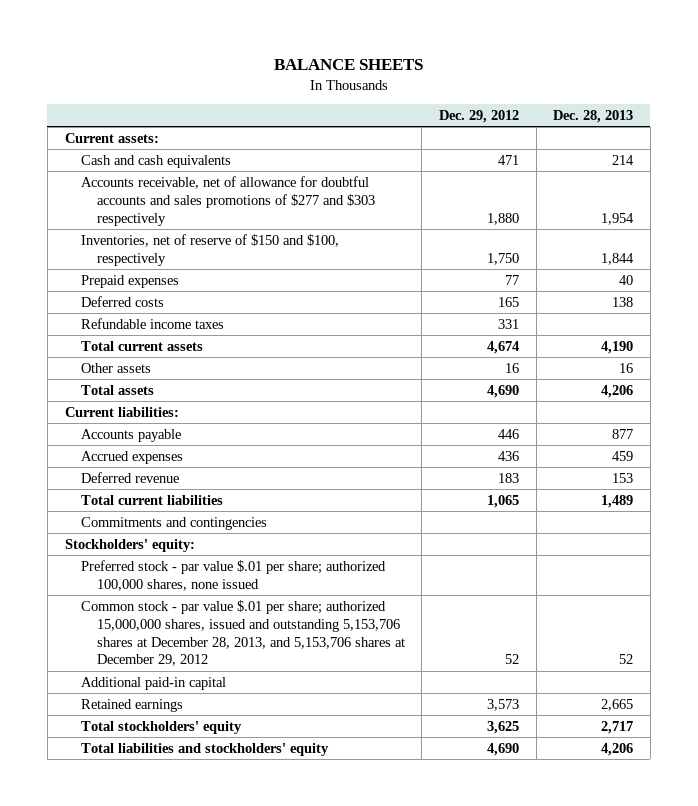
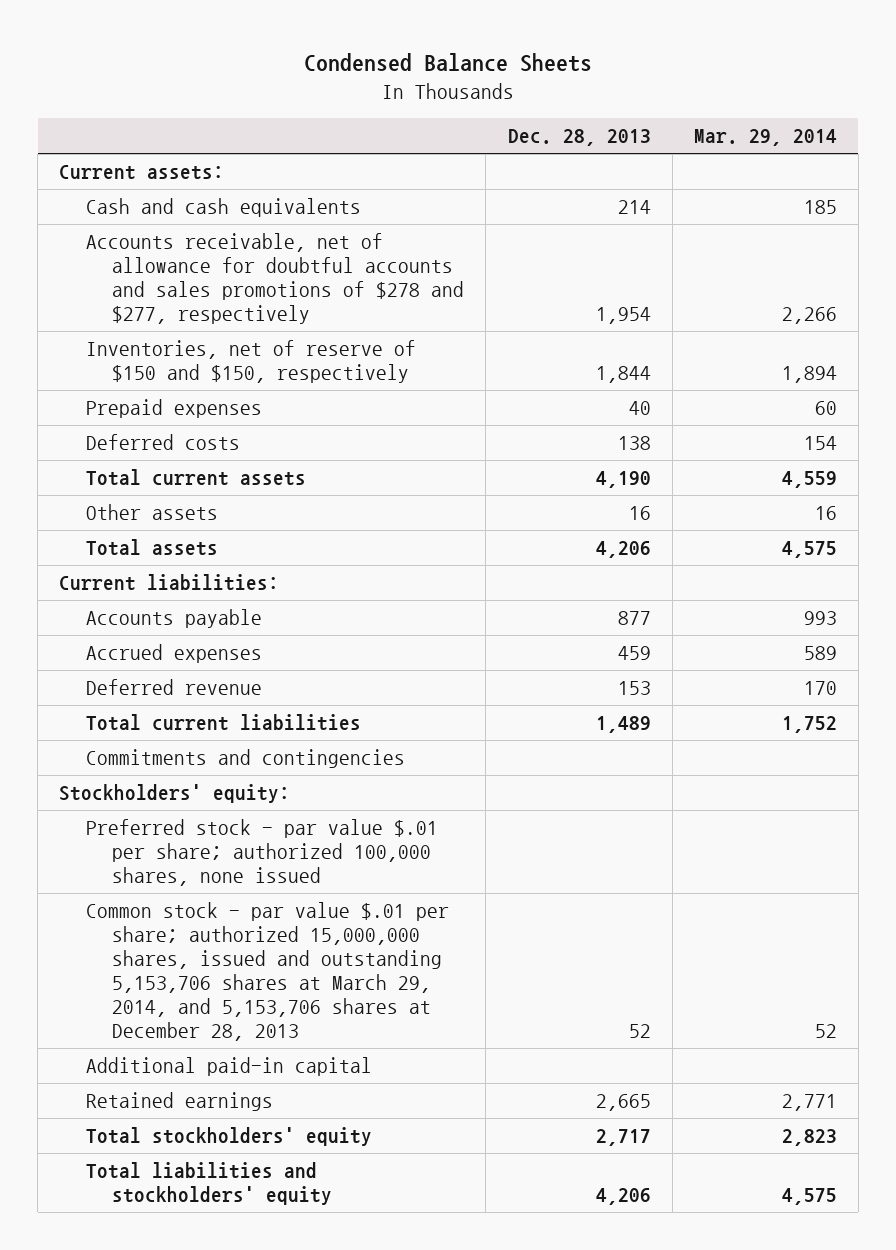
[273,59,423,71] BALANCE SHEETS -> [304,52,593,72] Condensed Balance Sheets
[439,110,520,124] Dec. 29, 2012 -> none
none -> [693,129,837,147] Mar. 29, 2014
[80,175,375,226] Accounts receivable, net of allowance for doubtful accounts and sales promotions of $277 and $303 respectively -> [85,233,465,325] Accounts receivable, net of allowance for doubtful accounts and sales promotions of $278 and $277, respectively
[80,233,339,266] Inventories, net of reserve of $150 and $100, respectively -> [85,340,416,384] Inventories, net of reserve of $150 and $150, respectively
[80,317,224,329] Refundable income taxes -> none
[80,599,405,667] Common stock - par value $.01 per share; authorized 15,000,000 shares, issued and outstanding 5,153,706 shares at December 28, 2013, and 5,153,706 shares at December 29, 2012 -> [85,902,449,1042] Common stock - par value $.01 per share; authorized 15,000,000 shares, issued and outstanding 5,153,706 shares at March 29, 2014, and 5,153,706 shares at December 28, 2013

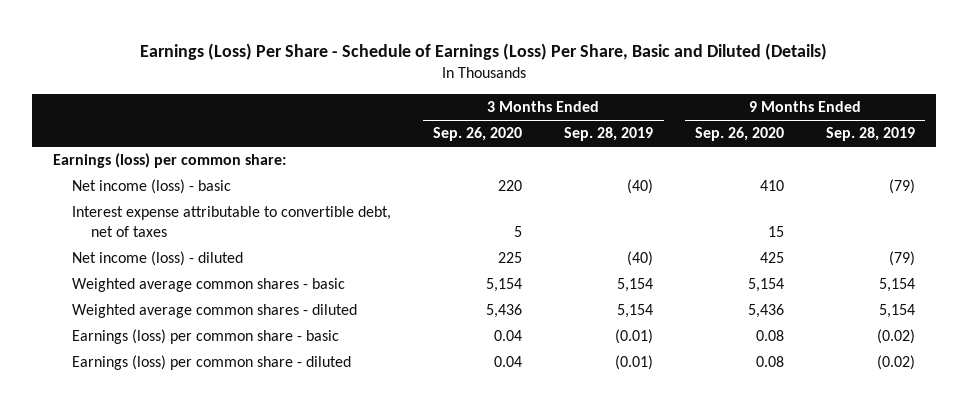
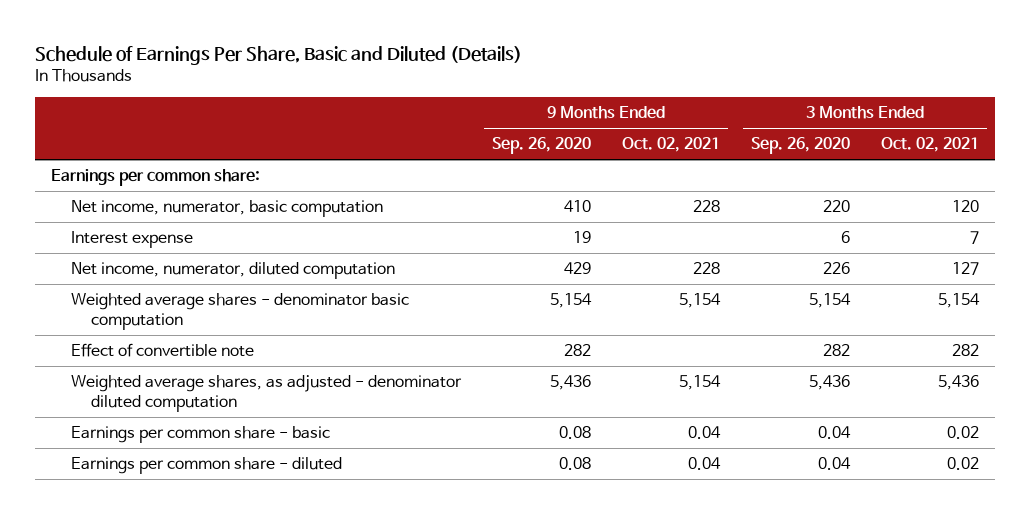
[140,42,828,60] Earnings (Loss) Per Share - Schedule of Earnings (Loss) Per Share, Basic and Diluted (Details) -> [35,45,523,65] Schedule of Earnings Per Share, Basic and Diluted (Details)
[564,127,654,142] Sep. 28, 2019 -> none
[825,127,915,142] Sep. 28, 2019 -> none
none -> [622,137,721,153] Oct. 02, 2021
none -> [881,137,980,153] Oct. 02, 2021
[53,153,287,169] Earnings (loss) per common share: -> [50,169,260,187] Earnings per common share:
[72,179,232,195] Net income (loss) - basic -> [70,200,383,218] Net income, numerator, basic computation
[72,206,392,238] Interest expense attributable to convertible debt, net of taxes -> [70,231,193,249] Interest expense
[514,226,523,238] 5 -> [841,231,851,244] 6
[768,226,785,238] 15 -> [573,231,592,244] 19
[72,251,244,267] Net income (loss) - diluted -> [70,262,395,280] Net income, numerator, diluted computation
[498,252,523,264] 225 -> [823,262,851,275] 226
[760,252,785,264] 425 -> [564,262,592,275] 429
[72,278,346,293] Weighted average common shares - basic -> [70,293,409,330] Weighted average shares - denominator basic computation
none -> [70,343,254,358] Effect of convertible note
[72,304,358,319] Weighted average common shares - diluted -> [70,375,462,412] Weighted average shares, as adjusted - denominator diluted computation
[72,329,340,345] Earnings (loss) per common share - basic -> [70,426,330,444] Earnings per common share - basic
[72,355,352,371] Earnings (loss) per common share - diluted -> [70,457,342,475] Earnings per common share - diluted

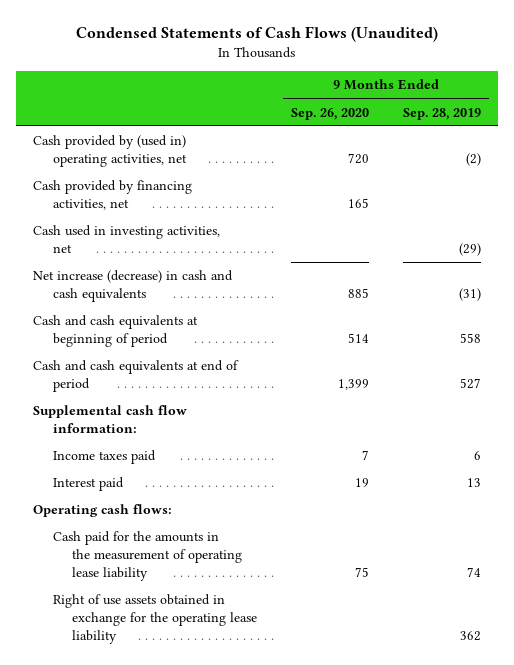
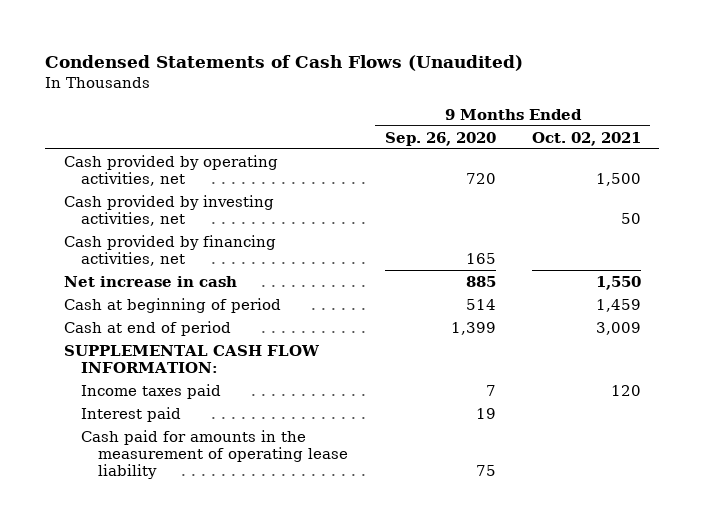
[402,107,481,120] Sep. 28, 2019 -> none
none -> [532,131,642,146] Oct. 02, 2021
[32,135,187,168] Cash provided by (used in) operating activities, net -> [63,154,278,187] Cash provided by operating activities, net
none -> [63,194,274,227] Cash provided by investing activities, net
[32,225,220,254] Cash used in investing activities, net -> none
[32,270,233,303] Net increase (decrease) in cash and cash equivalents -> [63,275,237,287] Net increase in cash
[32,315,198,348] Cash and cash equivalents at beginning of period -> [63,297,281,313] Cash at beginning of period
[32,360,239,393] Cash and cash equivalents at end of period -> [63,320,231,336] Cash at end of period
[32,405,187,434] Supplemental cash flow information: -> [63,344,320,374] SUPPLEMENTAL CASH FLOW INFORMATION:
[32,504,172,518] Operating cash flows: -> none
[52,594,258,644] Right of use assets obtained in exchange for the operating lease liability -> none
[52,531,243,581] Cash paid for the amounts in the measurement of operating lease liability -> [80,429,348,480] Cash paid for amounts in the measurement of operating lease liability

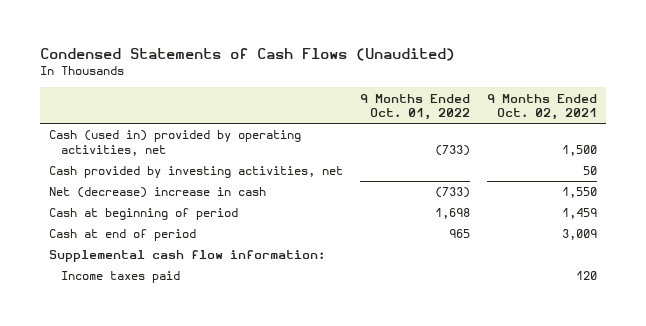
[384,131,496,146] Sep. 26, 2020 -> none
none -> [360,93,471,121] 9 Months Ended Oct. 01, 2022
[63,154,278,187] Cash provided by operating activities, net -> [48,130,301,156] Cash (used in) provided by operating activities, net
[63,234,276,267] Cash provided by financing activities, net -> none
[63,275,237,287] Net increase in cash -> [48,187,266,199] Net (decrease) increase in cash
[63,344,320,374] SUPPLEMENTAL CASH FLOW INFORMATION: -> [48,250,325,263] Supplemental cash flow information:
[80,406,181,422] Interest paid -> none
[80,429,348,480] Cash paid for amounts in the measurement of operating lease liability -> none

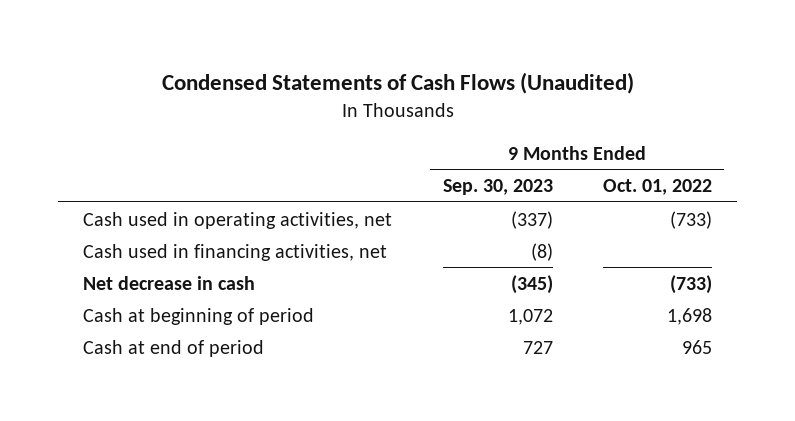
[487,93,598,121] 9 Months Ended Oct. 02, 2021 -> none
none -> [442,179,553,196] Sep. 30, 2023
[48,130,301,156] Cash (used in) provided by operating activities, net -> [83,211,393,229] Cash used in operating activities, net
[48,166,343,179] Cash provided by investing activities, net -> [83,243,388,261] Cash used in financing activities, net
[48,187,266,199] Net (decrease) increase in cash -> [83,275,256,290] Net decrease in cash
[48,250,325,263] Supplemental cash flow information: -> none
[60,271,180,284] Income taxes paid -> none

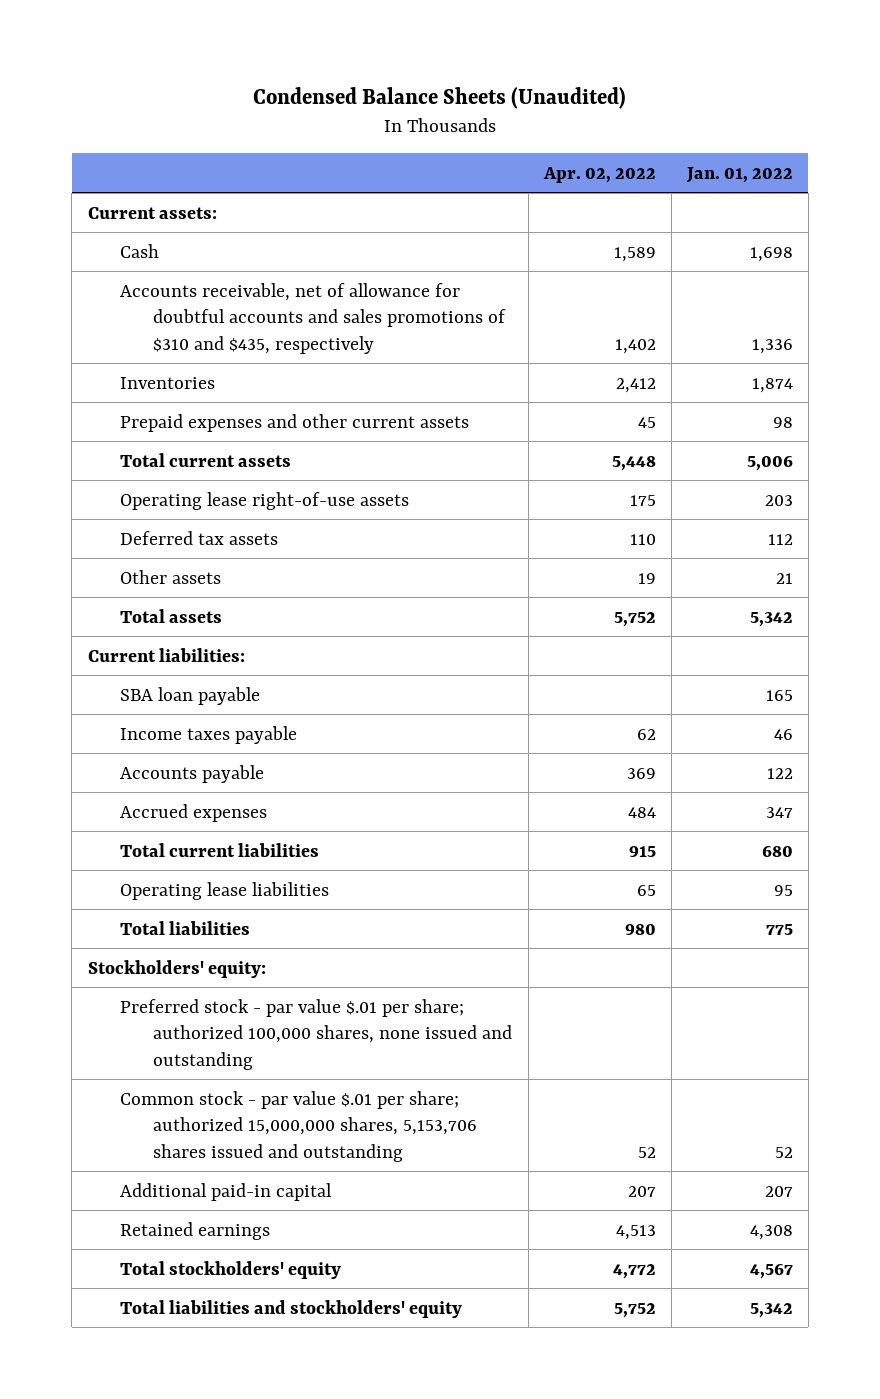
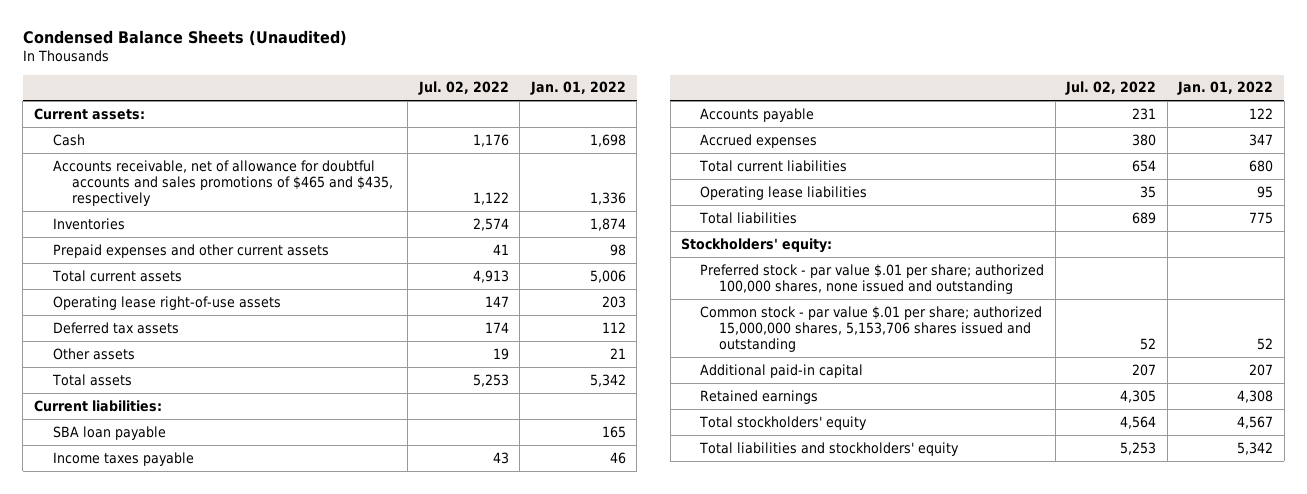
[542,166,656,183] Apr. 02, 2022 -> none
none -> [417,81,509,96] Jul. 02, 2022
[120,282,507,354] Accounts receivable, net of allowance for doubtful accounts and sales promotions of $310 and $435, respectively -> [52,159,393,206] Accounts receivable, net of allowance for doubtful accounts and sales promotions of $465 and $435, respectively

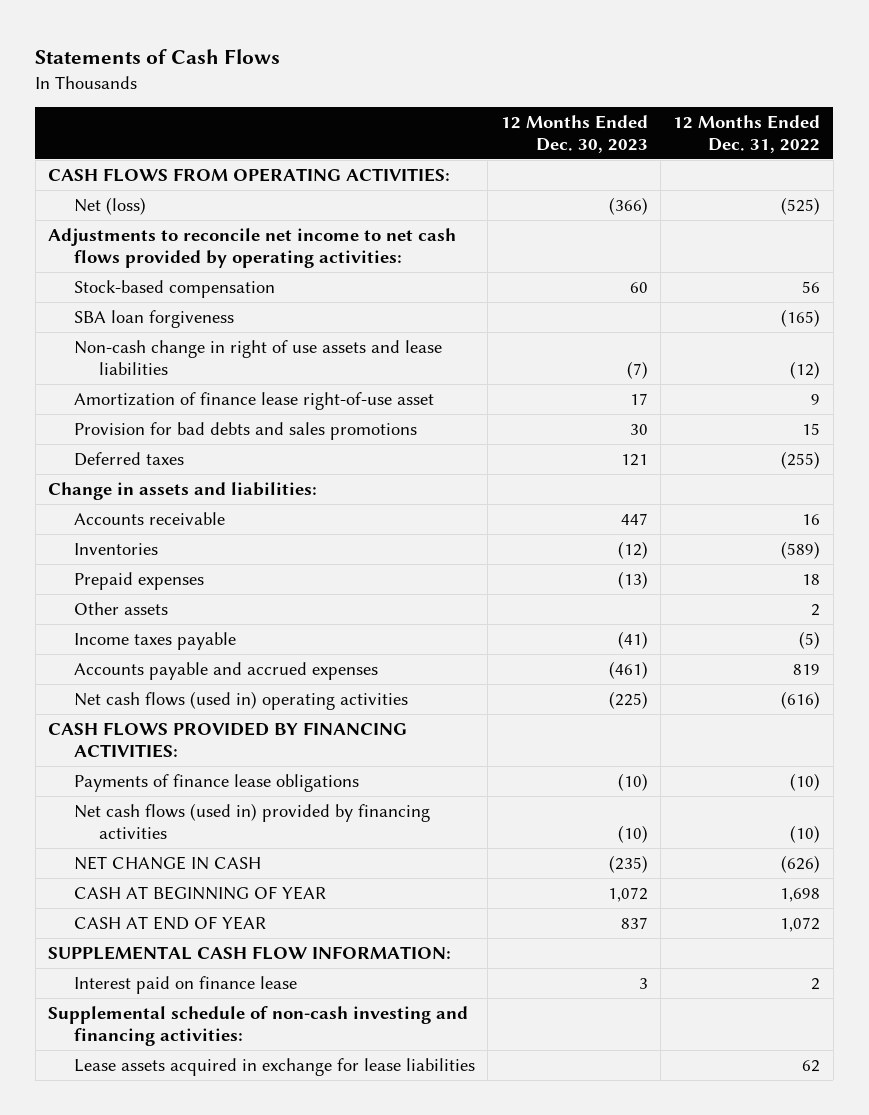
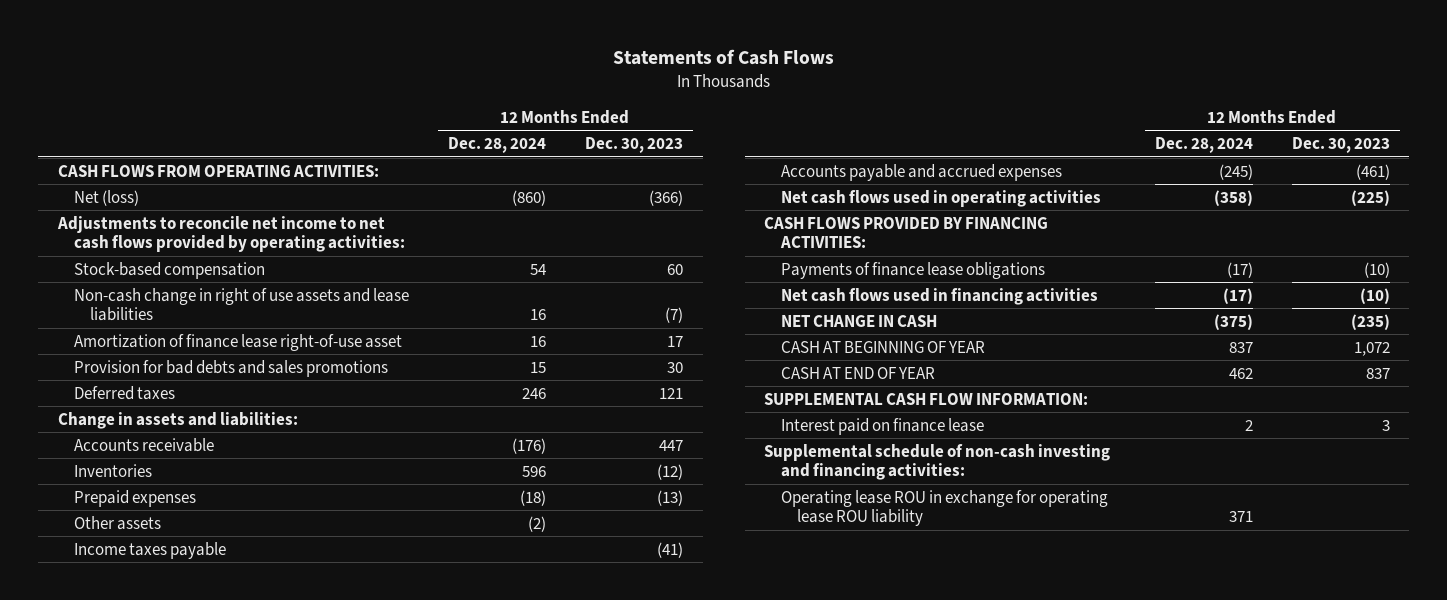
[673,115,821,153] 12 Months Ended Dec. 31, 2022 -> none
none -> [447,137,546,154] Dec. 28, 2024
[73,309,234,328] SBA loan forgiveness -> none
[73,690,408,710] Net cash flows (used in) operating activities -> [780,189,1101,207] Net cash flows used in operating activities
[73,802,430,839] Net cash flows (used in) provided by financing activities -> [780,287,1098,305] Net cash flows used in financing activities
[73,1057,475,1076] Lease assets acquired in exchange for lease liabilities -> none
none -> [780,489,1108,527] Operating lease ROU in exchange for operating lease ROU liability

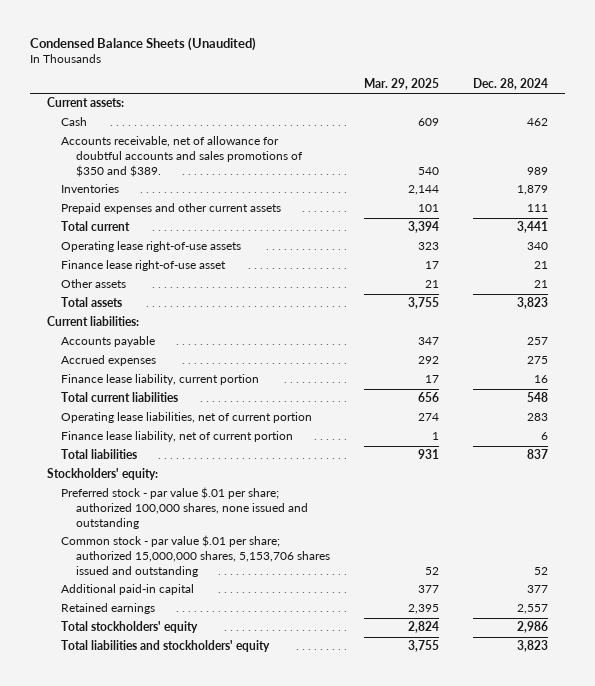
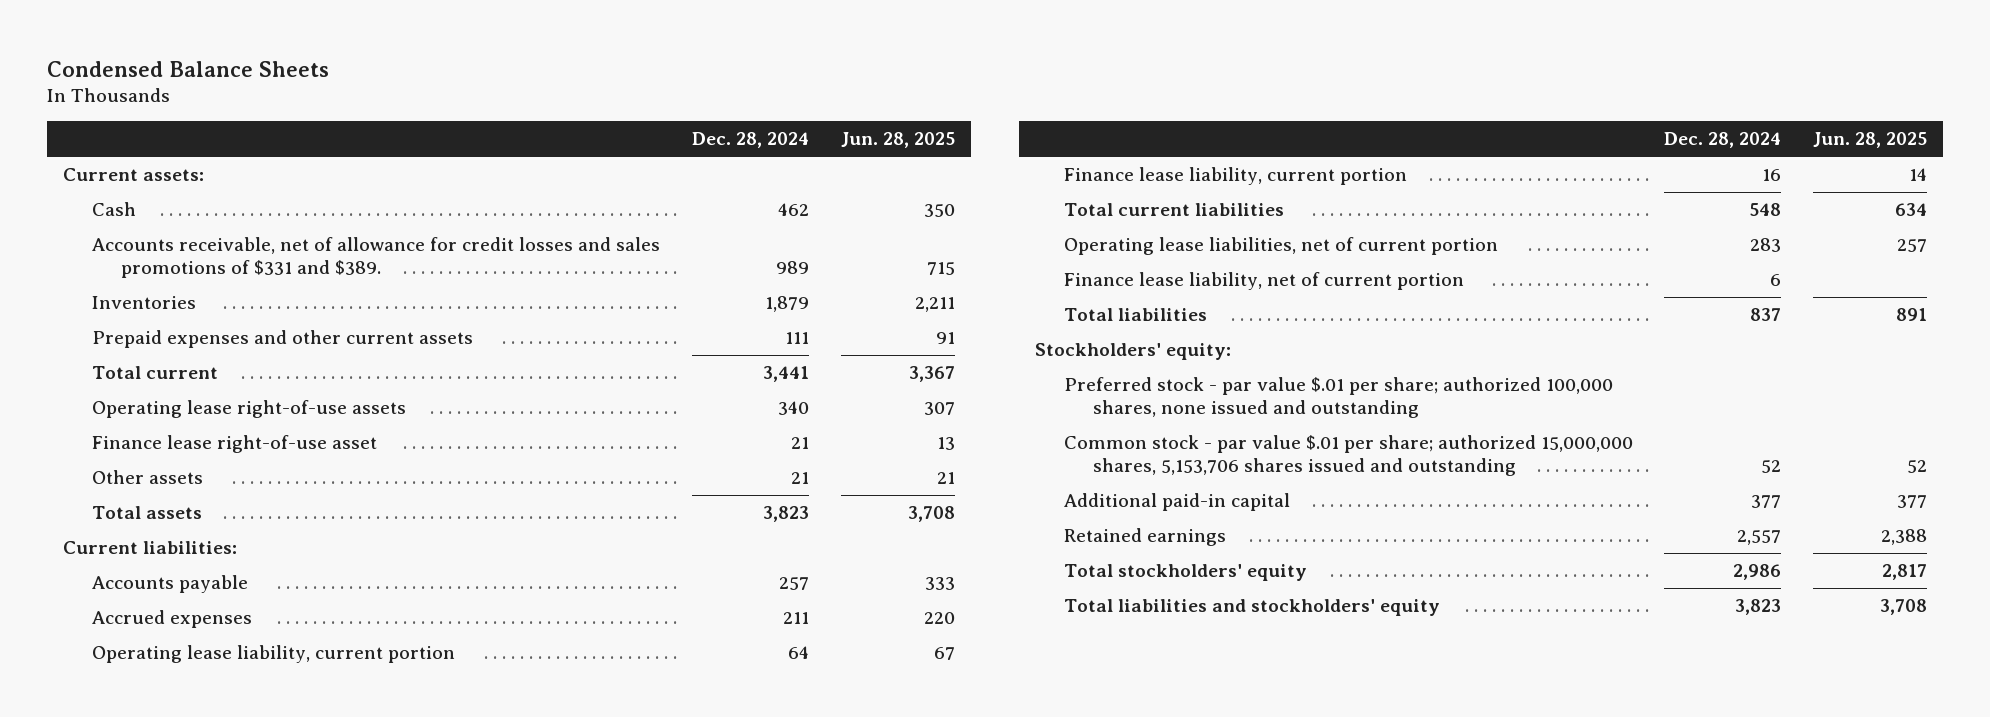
[30,37,257,52] Condensed Balance Sheets (Unaudited) -> [46,60,329,77] Condensed Balance Sheets
[363,78,439,91] Mar. 29, 2025 -> none
none -> [841,132,956,149] Jun. 28, 2025
[61,136,303,177] Accounts receivable, net of allowance for doubtful accounts and sales promotions of $350 and $389. -> [91,237,660,279] Accounts receivable, net of allowance for credit losses and sales promotions of $331 and $389.
[526,356,548,365] 275 -> [783,612,810,625] 211
none -> [91,645,455,664] Operating lease liability, current portion

